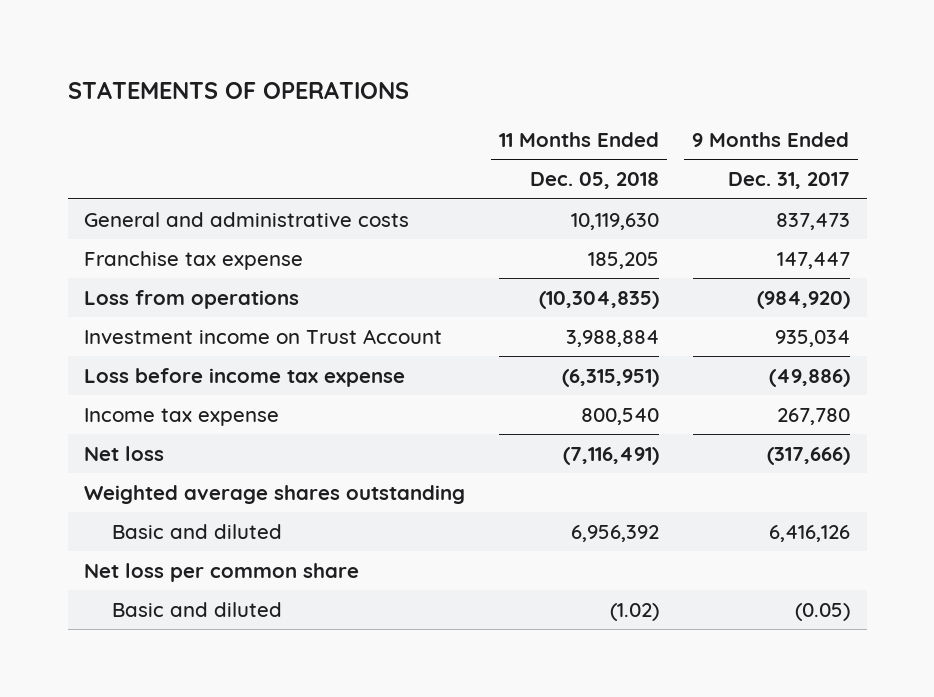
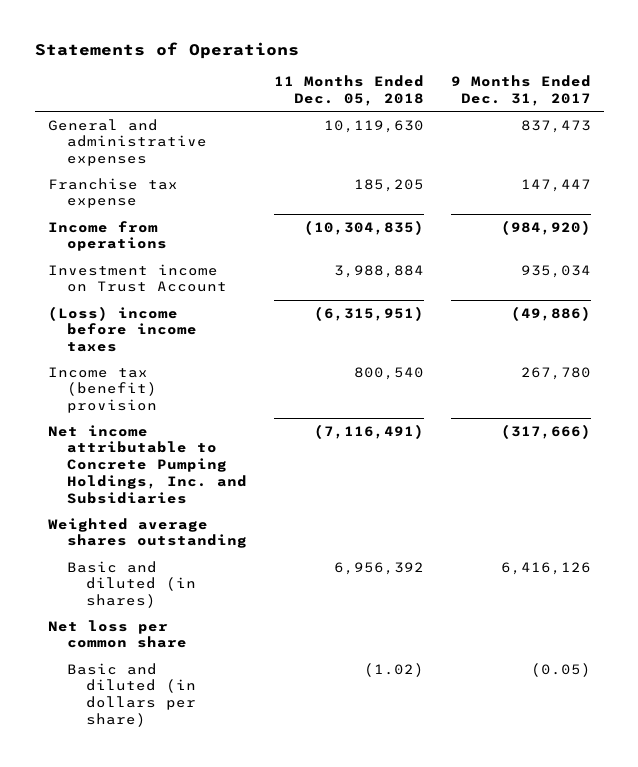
[67,81,409,100] STATEMENTS OF OPERATIONS -> [34,42,299,60] Statements of Operations
[84,211,410,227] General and administrative costs -> [47,118,207,167] General and administrative expenses
[84,289,300,309] Loss from operations -> [47,220,167,252] Income from operations
[84,367,406,387] Loss before income tax expense -> [47,305,197,353] (Loss) income before income taxes
[84,407,280,426] Income tax expense -> [47,366,157,414] Income tax (benefit) provision
[84,445,165,461] Net loss -> [47,424,247,504] Net income attributable to Concrete Pumping Holdings, Inc. and Subsidiaries
[112,523,283,539] Basic and diluted -> [66,560,196,609] Basic and diluted (in shares)
[112,601,283,617] Basic and diluted -> [66,662,196,728] Basic and diluted (in dollars per share)

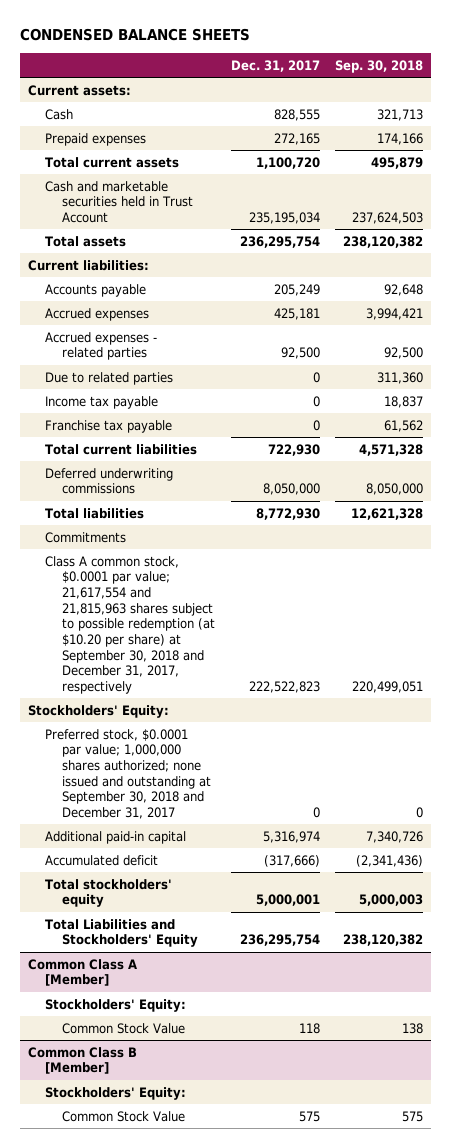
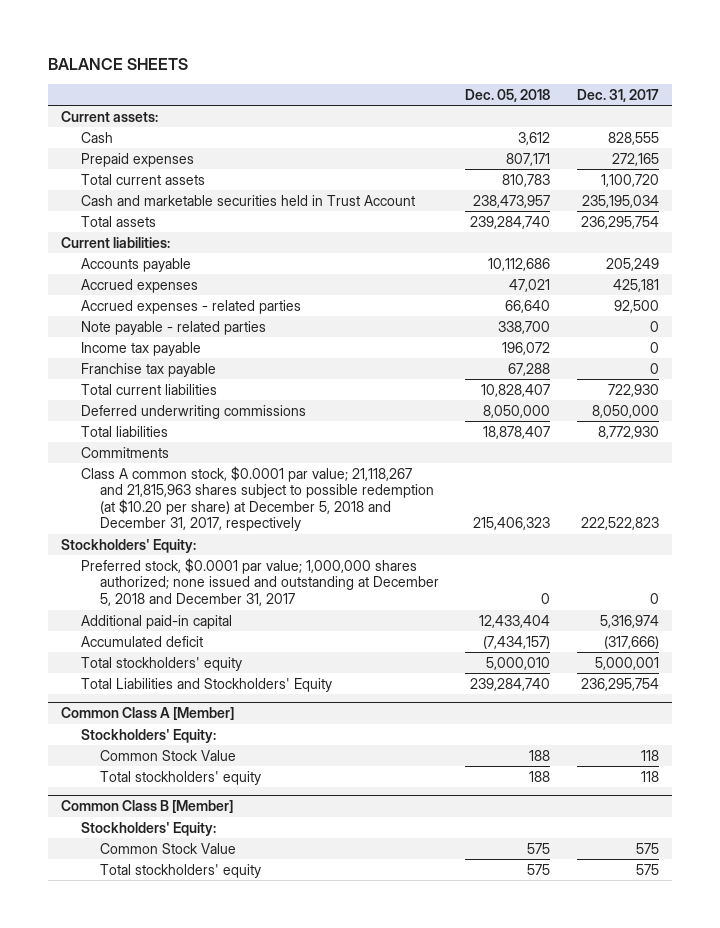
[20,28,251,42] CONDENSED BALANCE SHEETS -> [48,57,189,70] BALANCE SHEETS
[334,59,423,73] Sep. 30, 2018 -> none
none -> [465,88,551,102] Dec. 05, 2018
[45,371,174,385] Due to related parties -> none
none -> [80,320,266,335] Note payable - related parties
[45,555,216,695] Class A common stock, $0.0001 par value; 21,617,554 and 21,815,963 shares subject to possible redemption (at $10.20 per share) at September 30, 2018 and December 31, 2017, respectively -> [80,465,435,532] Class A common stock, $0.0001 par value; 21,118,267 and 21,815,963 shares subject to possible redemption (at $10.20 per share) at December 5, 2018 and December 31, 2017, respectively
[45,728,212,820] Preferred stock, $0.0001 par value; 1,000,000 shares authorized; none issued and outstanding at September 30, 2018 and December 31, 2017 -> [80,557,440,606] Preferred stock, $0.0001 par value; 1,000,000 shares authorized; none issued and outstanding at December 5, 2018 and December 31, 2017
none -> [100,770,262,785] Total stockholders' equity
none -> [100,863,262,878] Total stockholders' equity

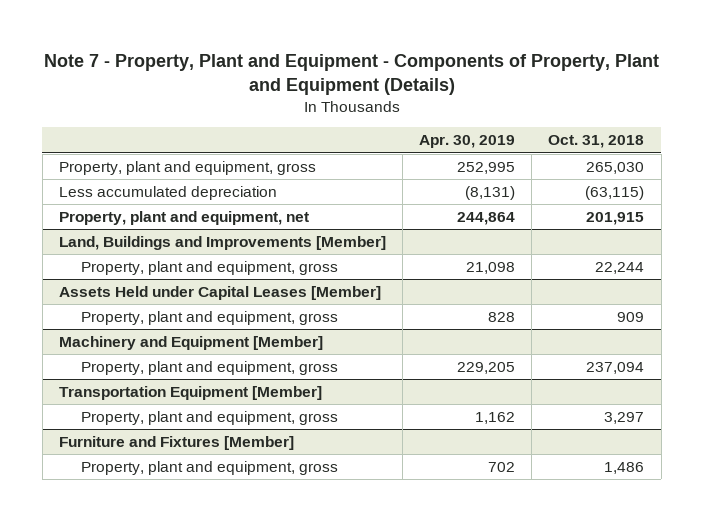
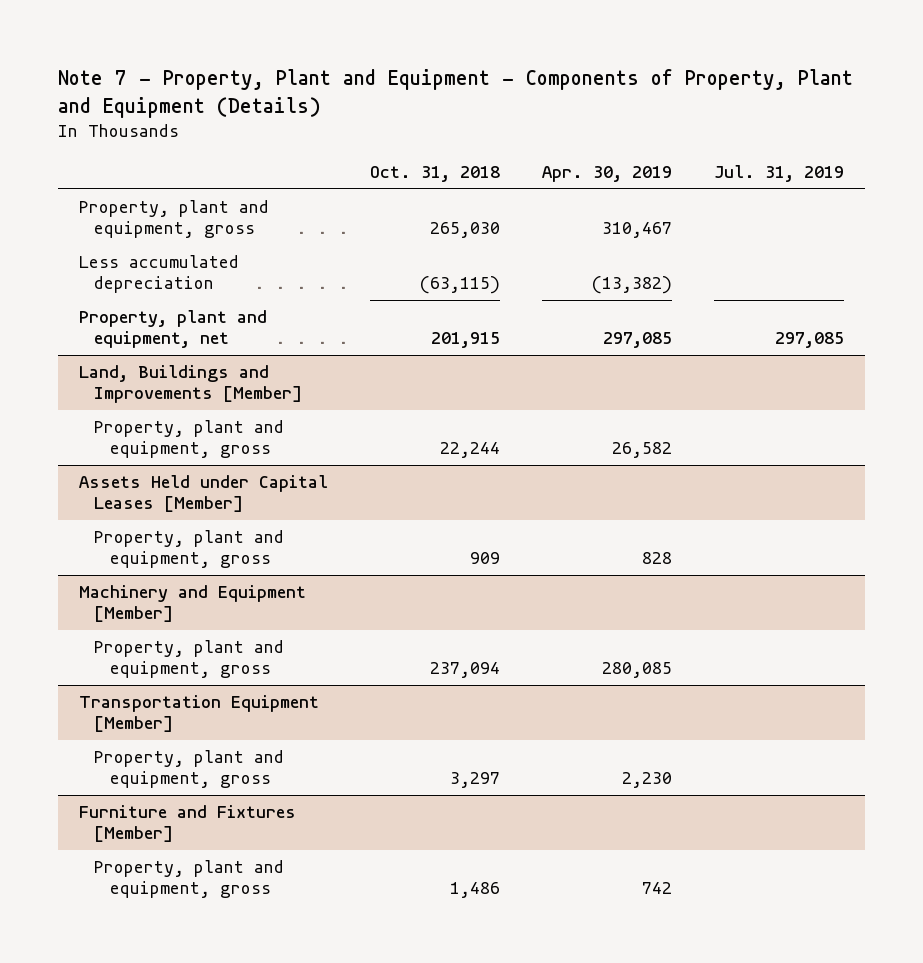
none -> [714,164,845,182] Jul. 31, 2019
[457,161,516,174] 252,995 -> [602,222,673,239] 310,467
[465,185,516,200] (8,131) -> [592,276,673,295] (13,382)
[457,211,516,225] 244,864 -> [603,332,673,349] 297,085
[466,261,516,274] 21,098 -> [612,442,673,459] 26,582
[457,361,516,374] 229,205 -> [602,662,673,679] 280,085
[475,411,516,424] 1,162 -> [622,772,673,789] 2,230
[488,461,516,472] 702 -> [642,882,673,895] 742

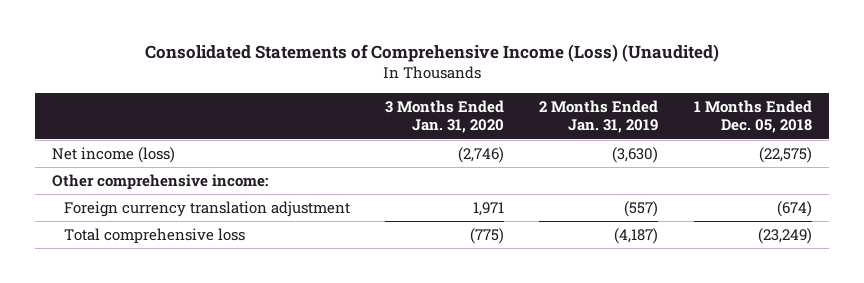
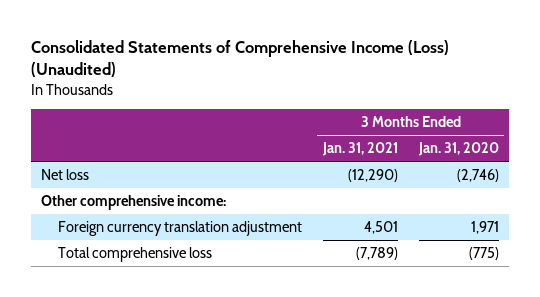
[539,99,659,134] 2 Months Ended Jan. 31, 2019 -> none
[693,99,812,134] 1 Months Ended Dec. 05, 2018 -> none
none -> [321,142,398,157] Jan. 31, 2021
[52,146,176,163] Net income (loss) -> [41,169,90,181] Net loss

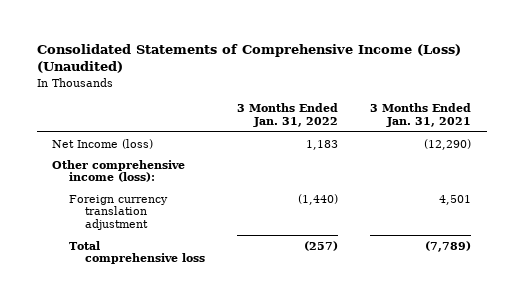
[417,142,499,157] Jan. 31, 2020 -> none
none -> [237,103,339,128] 3 Months Ended Jan. 31, 2022
[41,169,90,181] Net loss -> [52,138,154,149] Net Income (loss)
[41,195,227,211] Other comprehensive income: -> [52,159,186,183] Other comprehensive income (loss):

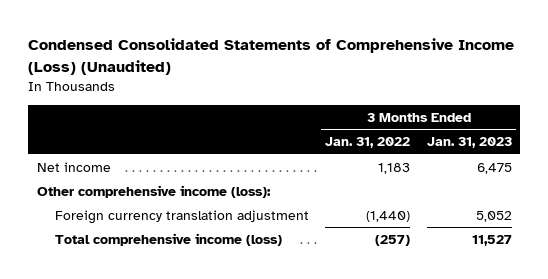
[36,44,461,74] Consolidated Statements of Comprehensive Income (Loss) (Unaudited) -> [28,38,515,75] Condensed Consolidated Statements of Comprehensive Income (Loss) (Unaudited)
[369,103,471,128] 3 Months Ended Jan. 31, 2021 -> none
none -> [426,137,512,149] Jan. 31, 2023
[52,138,154,149] Net Income (loss) -> [36,161,111,172] Net income
[68,240,206,265] Total comprehensive loss -> [54,232,282,246] Total comprehensive income (loss)

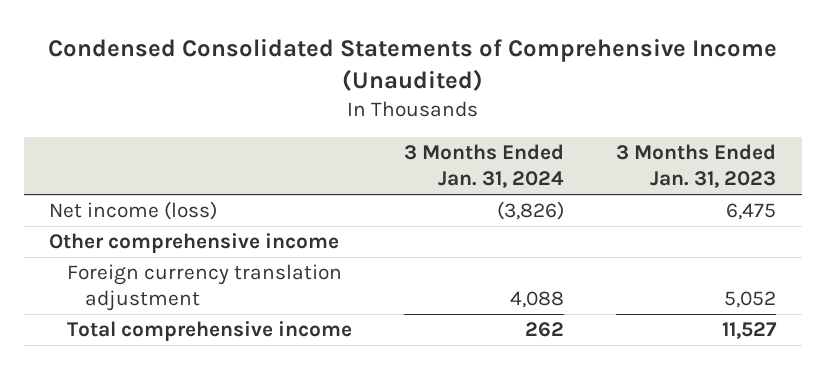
[28,38,515,75] Condensed Consolidated Statements of Comprehensive Income (Loss) (Unaudited) -> [47,37,777,92] Condensed Consolidated Statements of Comprehensive Income (Unaudited)
[325,137,411,149] Jan. 31, 2022 -> none
none -> [404,144,565,189] 3 Months Ended Jan. 31, 2024
[36,161,111,172] Net income -> [49,201,218,221] Net income (loss)
[36,184,271,198] Other comprehensive income (loss): -> [49,233,340,254] Other comprehensive income
[54,232,282,246] Total comprehensive income (loss) -> [67,321,353,342] Total comprehensive income

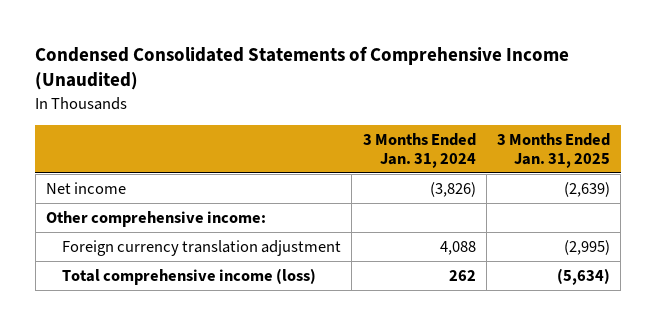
[615,144,776,189] 3 Months Ended Jan. 31, 2023 -> none
none -> [497,132,611,169] 3 Months Ended Jan. 31, 2025
[49,201,218,221] Net income (loss) -> [46,181,127,194] Net income
[49,233,340,254] Other comprehensive income -> [46,210,267,227] Other comprehensive income:
[67,321,353,342] Total comprehensive income -> [62,267,317,285] Total comprehensive income (loss)

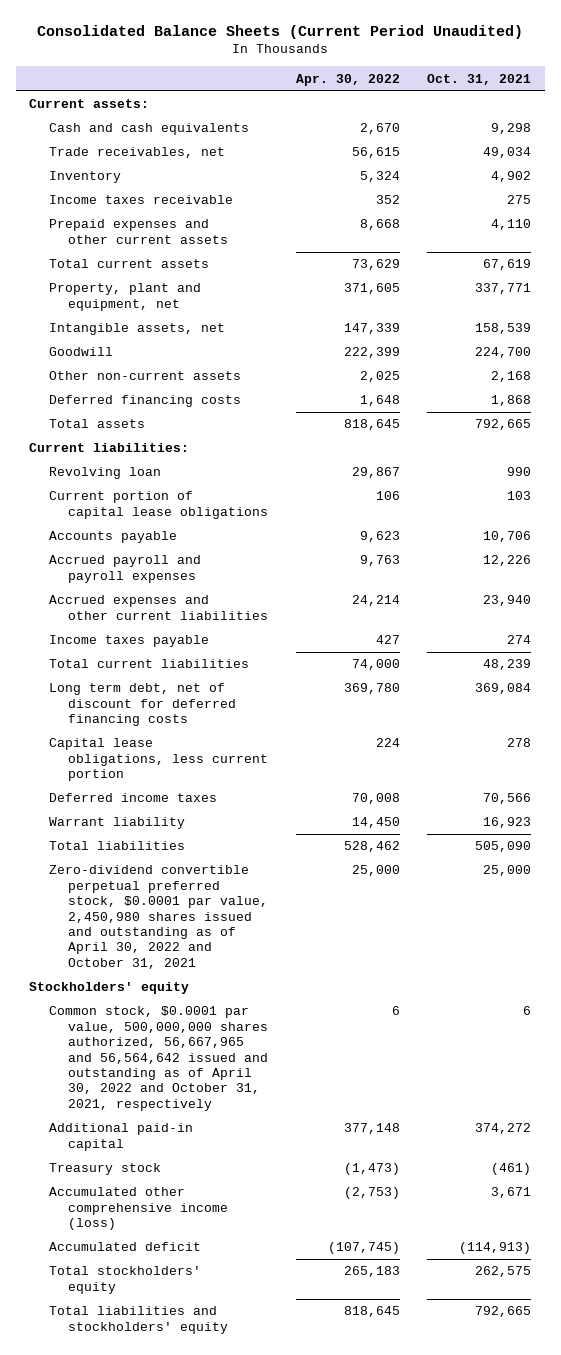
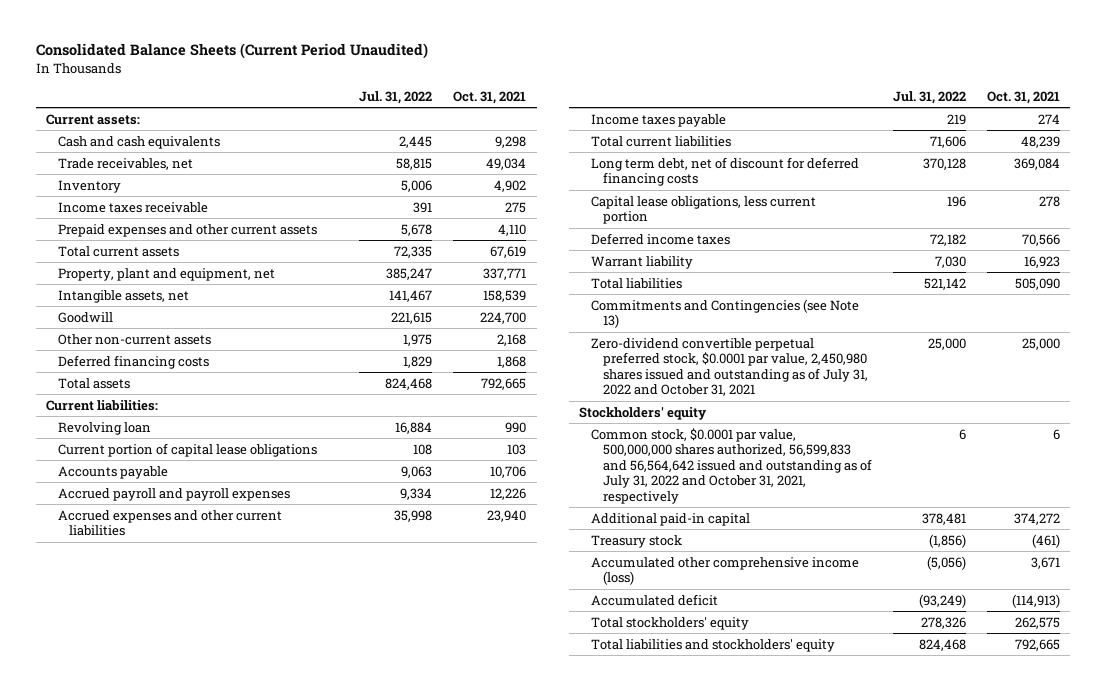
[295,73,400,86] Apr. 30, 2022 -> none
none -> [359,91,433,105] Jul. 31, 2022
none -> [591,298,860,329] Commitments and Contingencies (see Note 13)
[48,865,268,969] Zero-dividend convertible perpetual preferred stock, $0.0001 par value, 2,450,980 shares issued and outstanding as of April 30, 2022 and October 31, 2021 -> [591,337,868,397] Zero-dividend convertible perpetual preferred stock, $0.0001 par value, 2,450,980 shares issued and outstanding as of July 31, 2022 and October 31, 2021
[48,1006,268,1111] Common stock, $0.0001 par value, 500,000,000 shares authorized, 56,667,965 and 56,564,642 issued and outstanding as of April 30, 2022 and October 31, 2021, respectively -> [591,427,872,504] Common stock, $0.0001 par value, 500,000,000 shares authorized, 56,599,833 and 56,564,642 issued and outstanding as of July 31, 2022 and October 31, 2021, respectively

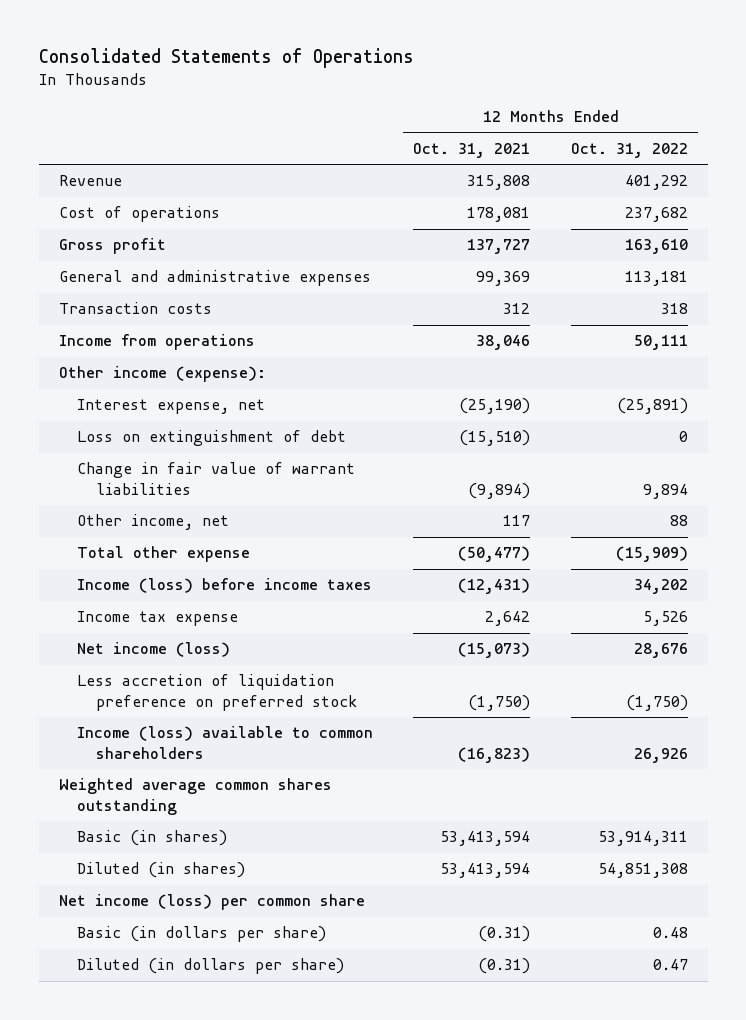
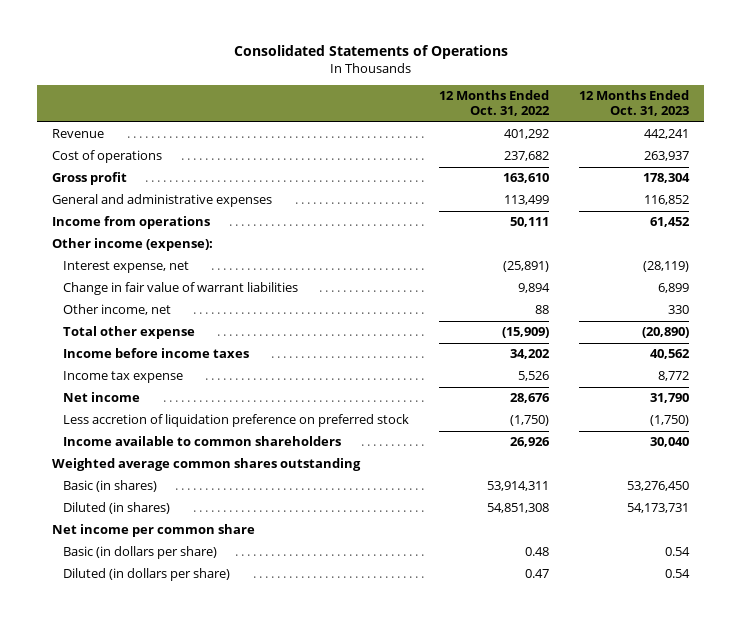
[413,142,531,158] Oct. 31, 2021 -> none
none -> [579,90,690,117] 12 Months Ended Oct. 31, 2023
[58,302,212,315] Transaction costs -> none
[624,271,688,287] 113,181 -> [504,195,550,206] 113,499
[77,430,347,447] Loss on extinguishment of debt -> none
[77,578,373,594] Income (loss) before income taxes -> [63,348,250,359] Income before income taxes
[77,642,231,658] Net income (loss) -> [63,392,141,403] Net income
[77,726,374,759] Income (loss) available to common shareholders -> [63,436,342,447] Income available to common shareholders
[58,894,365,911] Net income (loss) per common share -> [51,524,255,538] Net income per common share

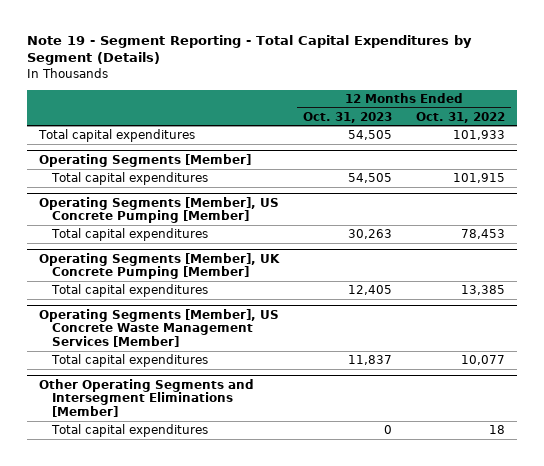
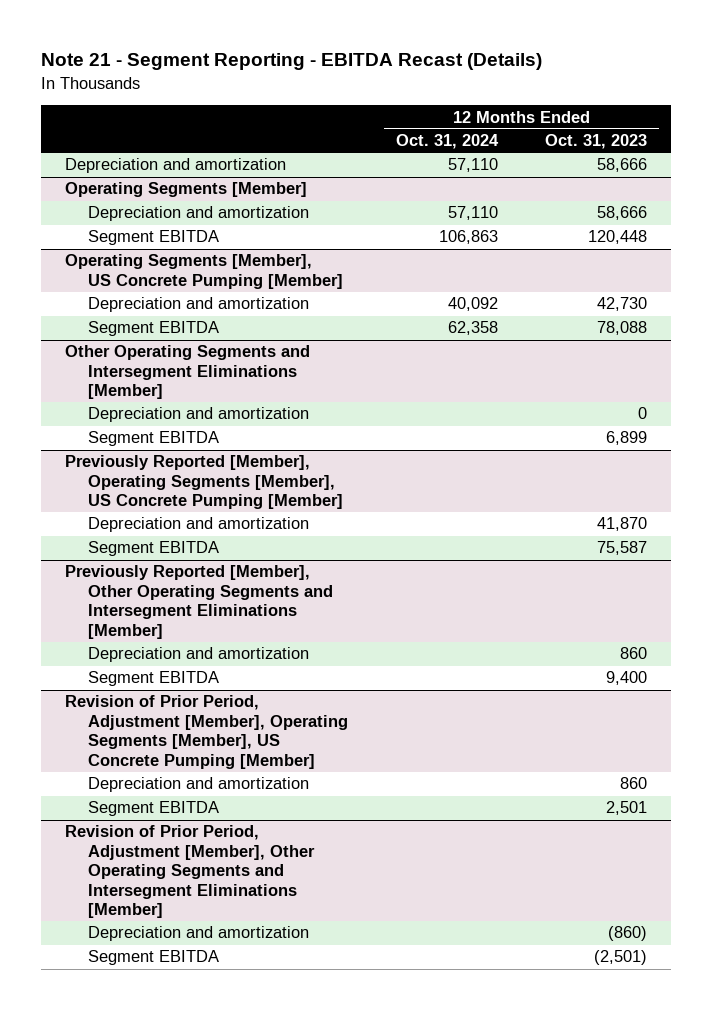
[26,34,472,66] Note 19 - Segment Reporting - Total Capital Expenditures by Segment (Details) -> [40,53,542,71] Note 21 - Segment Reporting - EBITDA Recast (Details)
[416,111,506,123] Oct. 31, 2022 -> none
none -> [395,134,499,150] Oct. 31, 2024
[37,129,195,143] Total capital expenditures -> none
none -> [64,158,286,174] Depreciation and amortization
[51,172,209,186] Total capital expenditures -> none
none -> [88,206,310,222] Depreciation and amortization
none -> [88,230,220,246] Segment EBITDA
[51,228,209,242] Total capital expenditures -> none
[38,252,280,280] Operating Segments [Member], UK Concrete Pumping [Member] -> none
[51,284,209,298] Total capital expenditures -> none
[38,308,279,347] Operating Segments [Member], US Concrete Waste Management Services [Member] -> none
[51,354,209,368] Total capital expenditures -> none
none -> [88,297,310,313] Depreciation and amortization
none -> [88,321,220,337] Segment EBITDA
[51,424,209,438] Total capital expenditures -> none
none -> [88,407,310,423] Depreciation and amortization
none -> [88,431,220,447] Segment EBITDA
none -> [64,455,344,510] Previously Reported [Member], Operating Segments [Member], US Concrete Pumping [Member]
none -> [88,517,310,533] Depreciation and amortization
none -> [88,541,220,557] Segment EBITDA
none -> [64,565,334,639] Previously Reported [Member], Other Operating Segments and Intersegment Eliminations [Member]
none -> [88,647,310,663] Depreciation and amortization
none -> [88,671,220,687] Segment EBITDA
none -> [64,695,349,769] Revision of Prior Period, Adjustment [Member], Operating Segments [Member], US Concrete Pumping [Member]
none -> [88,777,310,793] Depreciation and amortization
none -> [88,801,220,817] Segment EBITDA
none -> [64,825,316,918] Revision of Prior Period, Adjustment [Member], Other Operating Segments and Intersegment Eliminations [Member]
none -> [88,926,310,942] Depreciation and amortization
none -> [88,950,220,966] Segment EBITDA

